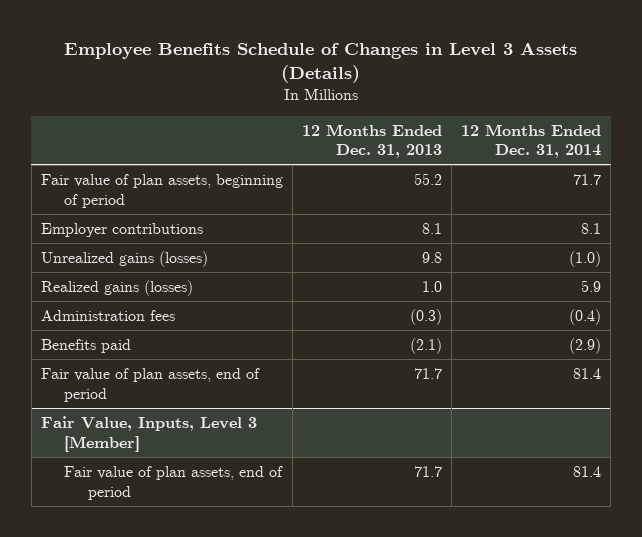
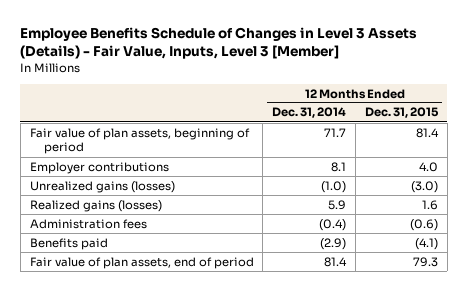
[64,42,578,84] Employee Benefits Schedule of Changes in Level 3 Assets (Details) -> [20,27,418,60] Employee Benefits Schedule of Changes in Level 3 Assets (Details) - Fair Value, Inputs, Level 3 [Member]
[302,123,443,159] 12 Months Ended Dec. 31, 2013 -> none
none -> [364,107,439,119] Dec. 31, 2015
[40,416,257,452] Fair Value, Inputs, Level 3 [Member] -> none
[64,466,284,500] Fair value of plan assets, end of period -> none

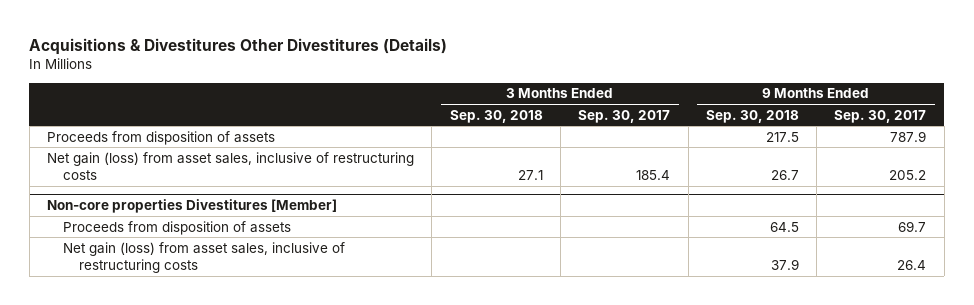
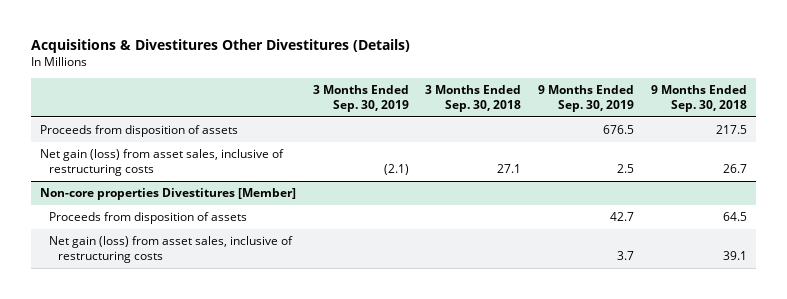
[578,109,671,123] Sep. 30, 2017 -> none
[834,109,927,123] Sep. 30, 2017 -> none
none -> [312,85,409,113] 3 Months Ended Sep. 30, 2019
none -> [538,85,635,113] 9 Months Ended Sep. 30, 2019
[770,259,799,271] 37.9 -> [723,251,748,261] 39.1

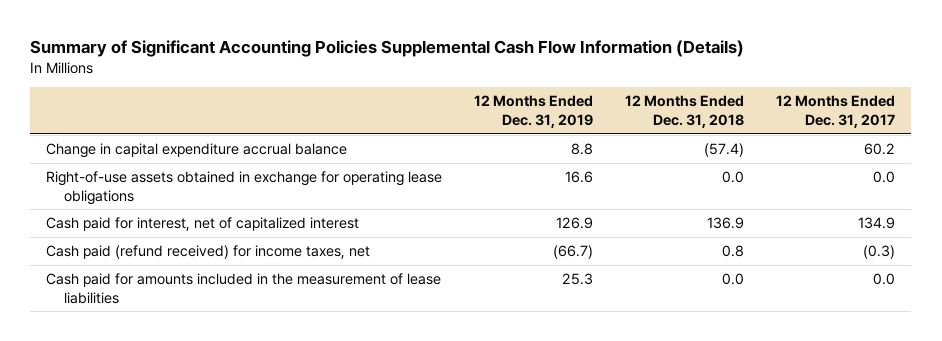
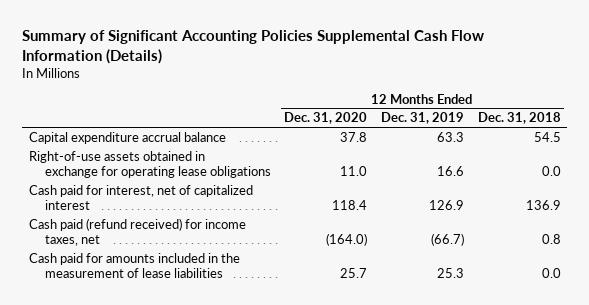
[776,95,896,128] 12 Months Ended Dec. 31, 2017 -> none
none -> [284,112,368,125] Dec. 31, 2020
[46,143,348,159] Change in capital expenditure accrual balance -> [28,131,226,144] Capital expenditure accrual balance
[571,143,594,156] 8.8 -> [436,131,464,142] 63.3
[704,143,745,158] (57.4) -> [533,131,561,142] 54.5

